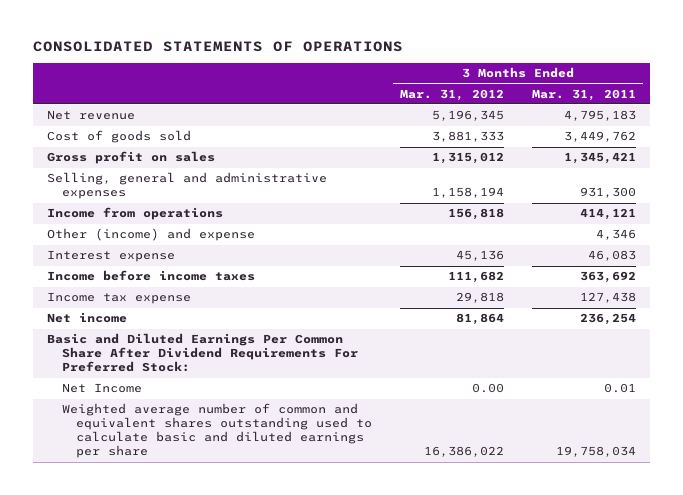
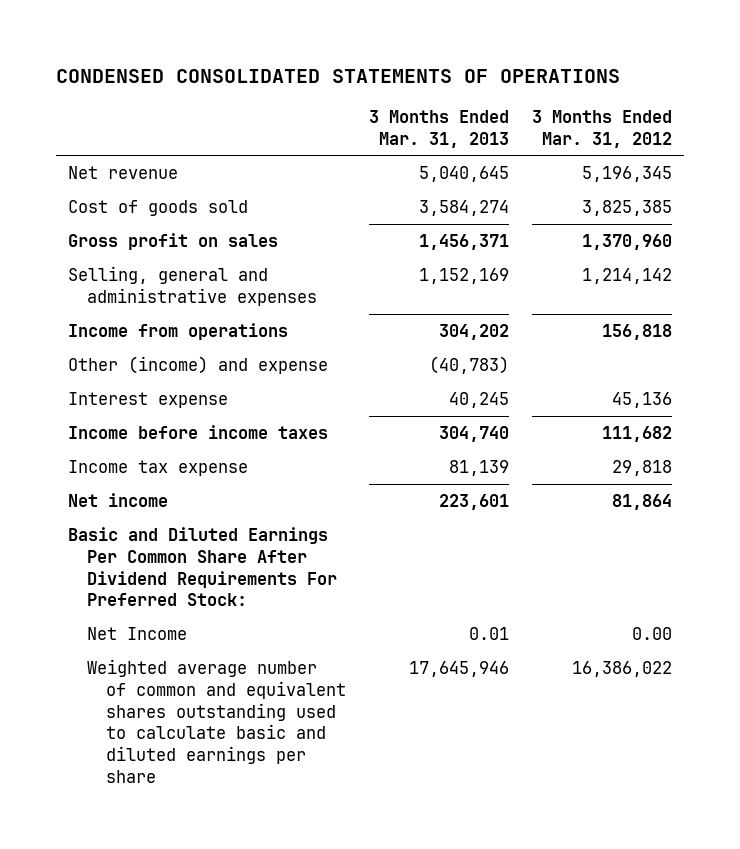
[33,41,404,53] CONSOLIDATED STATEMENTS OF OPERATIONS -> [56,68,621,83] CONDENSED CONSOLIDATED STATEMENTS OF OPERATIONS
[532,88,637,101] Mar. 31, 2011 -> none
none -> [369,110,510,148] 3 Months Ended Mar. 31, 2013
[432,131,505,143] 3,881,333 -> [582,200,673,217] 3,825,385
[432,152,505,165] 1,315,012 -> [582,234,673,251] 1,370,960
[432,187,505,199] 1,158,194 -> [582,268,673,285] 1,214,142

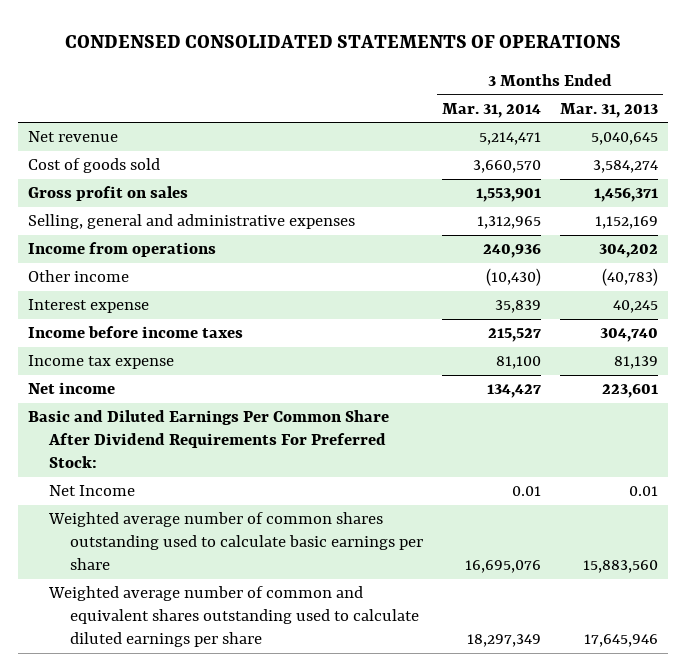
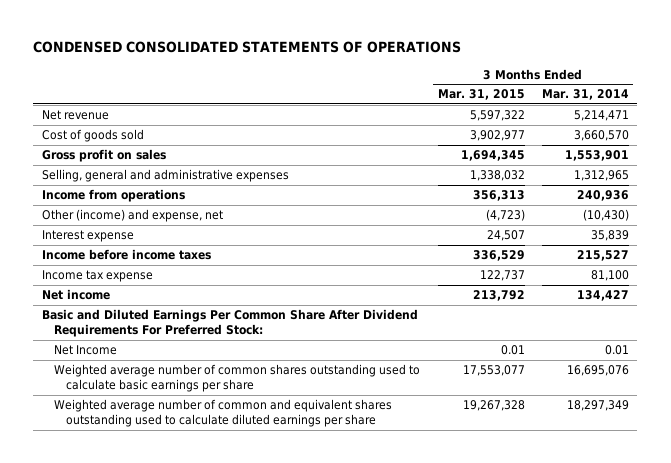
[560,102,659,118] Mar. 31, 2013 -> none
none -> [437,89,525,101] Mar. 31, 2015
[28,270,130,283] Other income -> [42,209,224,223] Other (income) and expense, net

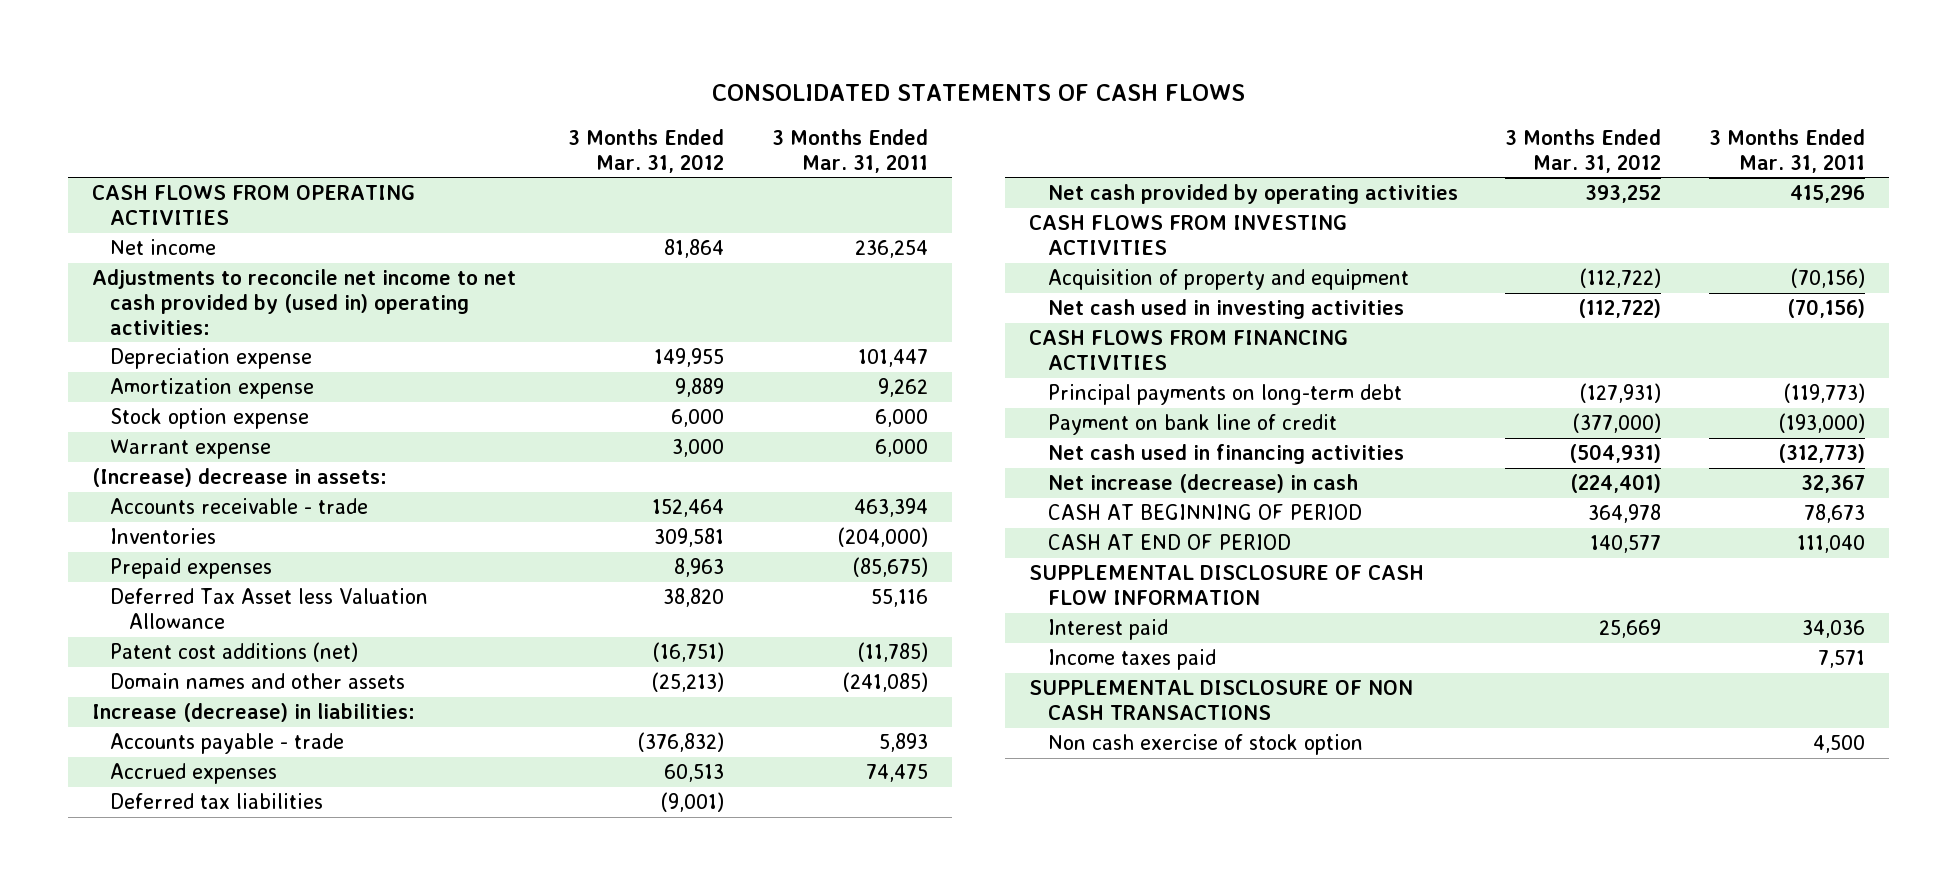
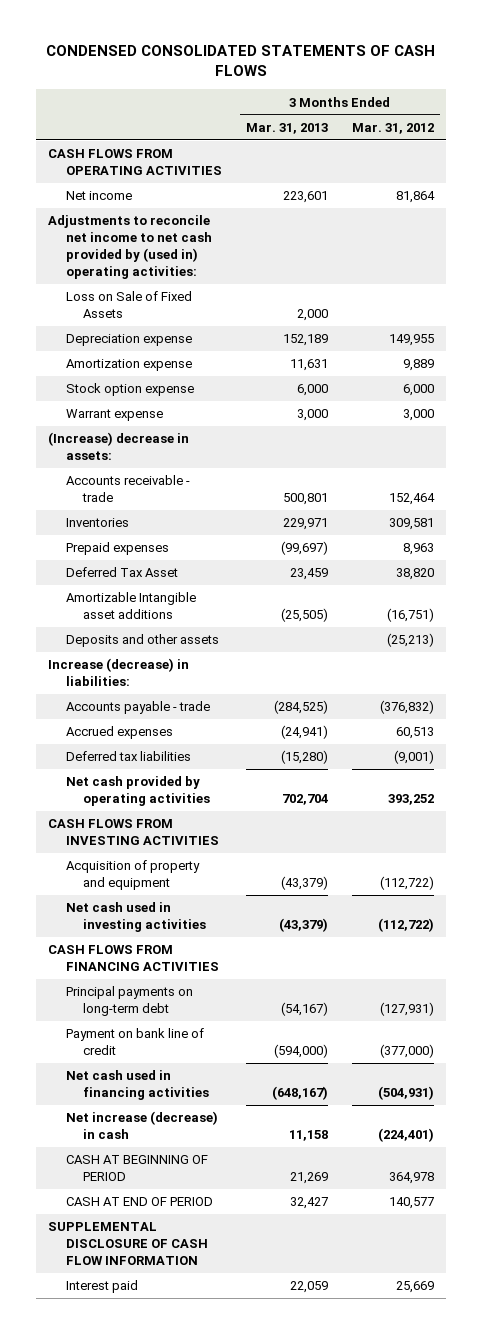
[712,84,1246,102] CONSOLIDATED STATEMENTS OF CASH FLOWS -> [45,44,435,77] CONDENSED CONSOLIDATED STATEMENTS OF CASH FLOWS
[771,128,928,173] 3 Months Ended Mar. 31, 2011 -> none
none -> [245,122,328,134] Mar. 31, 2013
none -> [65,291,192,319] Loss on Sale of Fixed Assets
[110,588,429,629] Deferred Tax Asset less Valuation Allowance -> [65,567,178,578] Deferred Tax Asset
[110,642,359,663] Patent cost additions (net) -> [65,592,196,620] Amortizable Intangible asset additions
[110,673,406,690] Domain names and other assets -> [65,634,219,648] Deposits and other assets
[1047,649,1216,671] Income taxes paid -> none
[1028,680,1413,720] SUPPLEMENTAL DISCLOSURE OF NON CASH TRANSACTIONS -> none
[1047,734,1363,756] Non cash exercise of stock option -> none

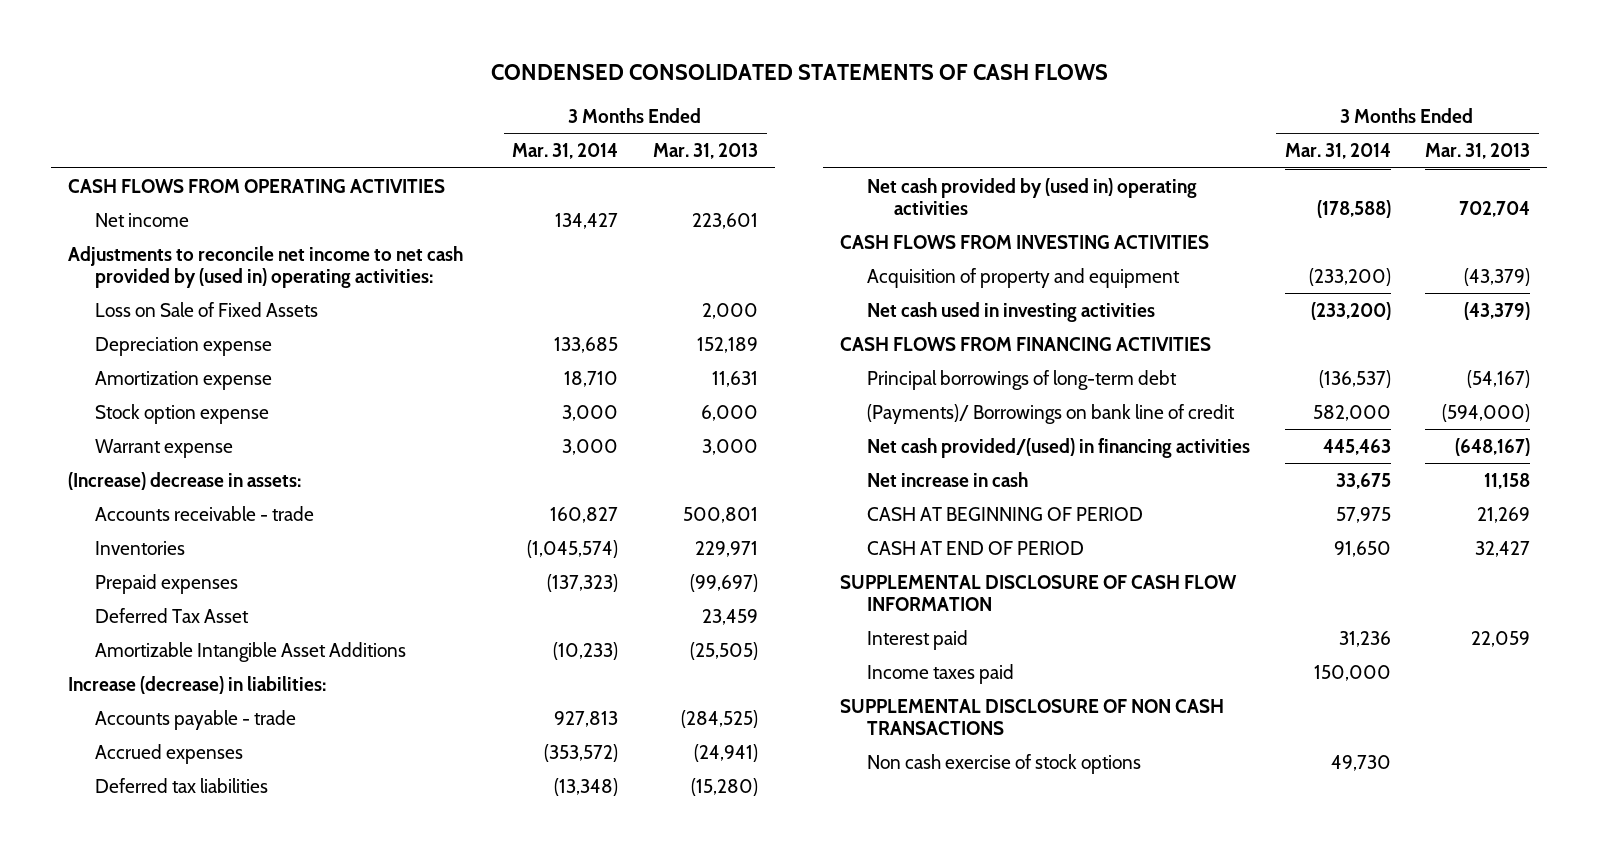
[351,122,434,134] Mar. 31, 2012 -> none
none -> [512,143,619,160] Mar. 31, 2014
[65,634,219,648] Deposits and other assets -> none
[65,592,196,620] Amortizable Intangible asset additions -> [94,641,406,662] Amortizable Intangible Asset Additions
[65,776,211,807] Net cash provided by operating activities -> [867,177,1198,215] Net cash provided by (used in) operating activities
[65,986,193,1017] Principal payments on long-term debt -> [867,369,1178,390] Principal borrowings of long-term debt
[65,1028,204,1056] Payment on bank line of credit -> [867,403,1236,424] (Payments)/ Borrowings on bank line of credit
[65,1070,210,1101] Net cash used in financing activities -> [867,437,1251,458] Net cash provided/(used) in financing activities
[65,1111,218,1140] Net increase (decrease) in cash -> [867,471,1029,487] Net increase in cash
none -> [867,663,1015,684] Income taxes paid
none -> [840,698,1225,735] SUPPLEMENTAL DISCLOSURE OF NON CASH TRANSACTIONS
none -> [867,753,1142,774] Non cash exercise of stock options

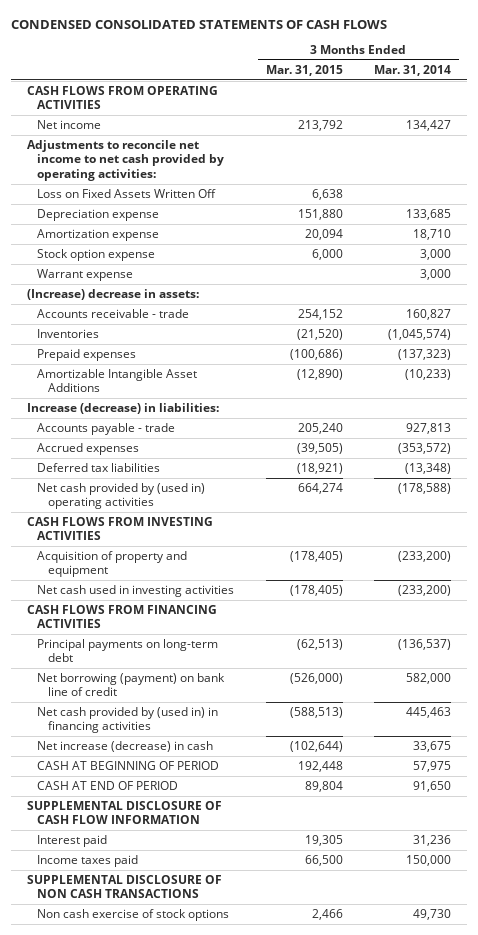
[652,143,758,160] Mar. 31, 2013 -> none
none -> [265,64,343,76] Mar. 31, 2015
[68,245,464,288] Adjustments to reconcile net income to net cash provided by (used in) operating activities: -> [26,139,225,181] Adjustments to reconcile net income to net cash provided by operating activities:
[94,301,318,317] Loss on Sale of Fixed Assets -> [37,188,217,198] Loss on Fixed Assets Written Off
[94,607,249,623] Deferred Tax Asset -> none
[867,369,1178,390] Principal borrowings of long-term debt -> [37,638,219,663] Principal payments on long-term debt
[867,403,1236,424] (Payments)/ Borrowings on bank line of credit -> [37,672,226,697] Net borrowing (payment) on bank line of credit
[867,437,1251,458] Net cash provided/(used) in financing activities -> [37,706,219,734] Net cash provided by (used in) in financing activities
[867,471,1029,487] Net increase in cash -> [37,740,214,752] Net increase (decrease) in cash

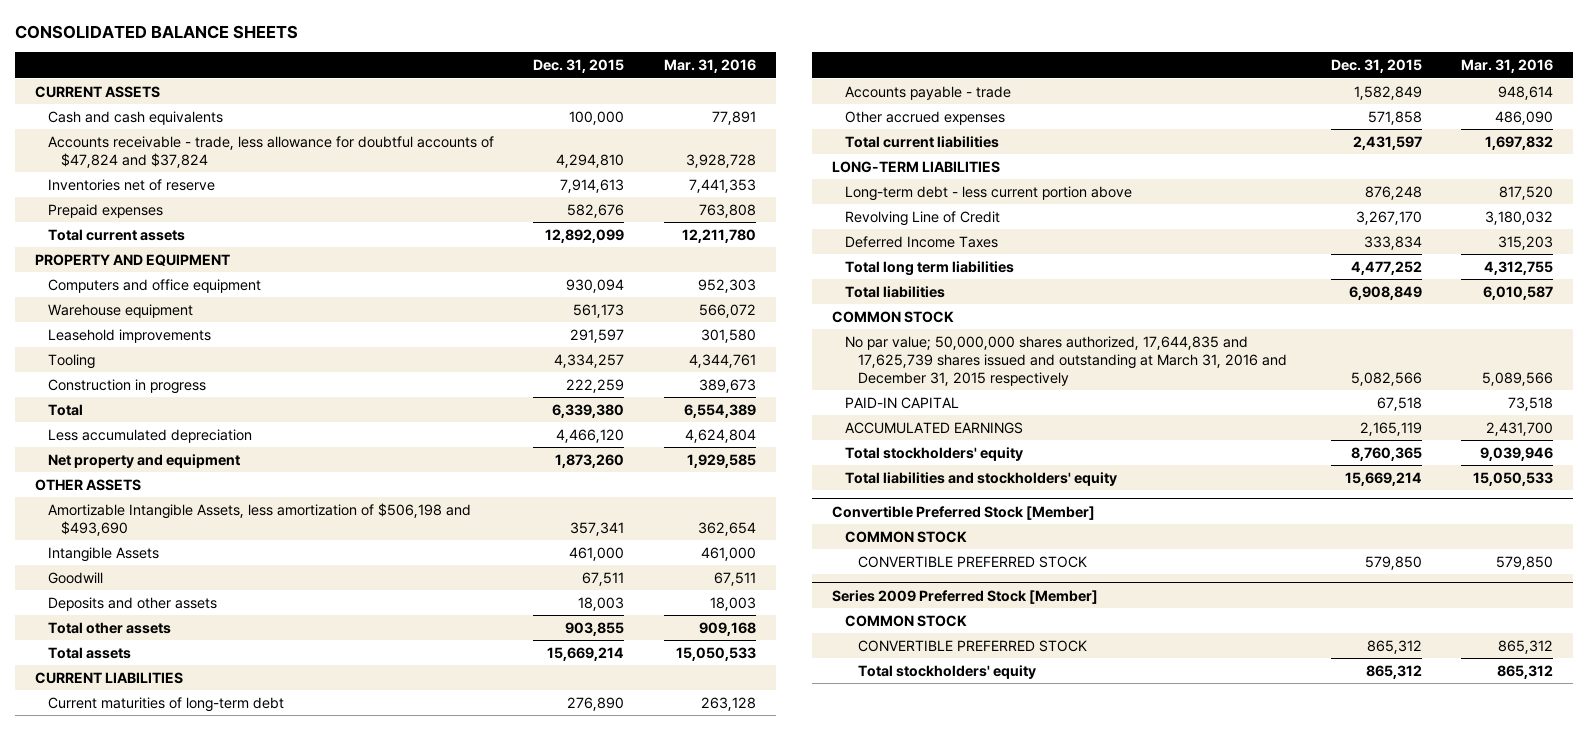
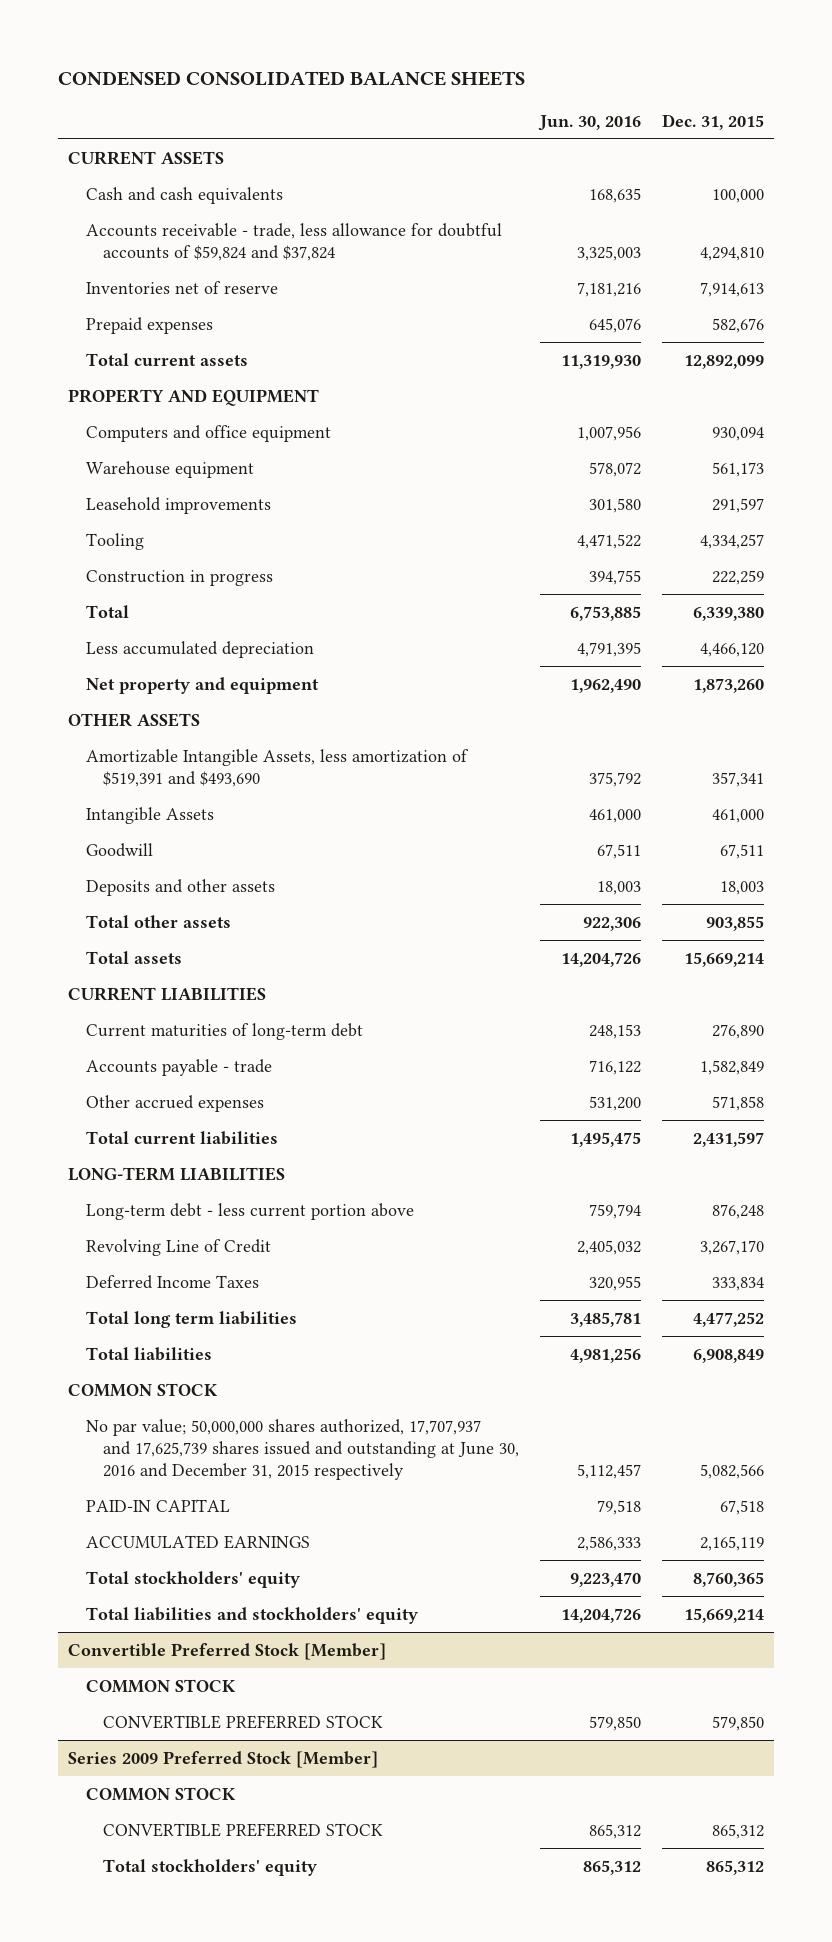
[14,24,298,39] CONSOLIDATED BALANCE SHEETS -> [57,71,525,87] CONDENSED CONSOLIDATED BALANCE SHEETS
[663,59,756,74] Mar. 31, 2016 -> none
none -> [537,114,641,131] Jun. 30, 2016
[47,135,494,168] Accounts receivable - trade, less allowance for doubtful accounts of $47,824 and $37,824 -> [85,222,502,261] Accounts receivable - trade, less allowance for doubtful accounts of $59,824 and $37,824
[47,502,471,536] Amortizable Intangible Assets, less amortization of $506,198 and $493,690 -> [85,748,469,787] Amortizable Intangible Assets, less amortization of $519,391 and $493,690
[845,335,1288,386] No par value; 50,000,000 shares authorized, 17,644,835 and 17,625,739 shares issued and outstanding at March 31, 2016 and December 31, 2015 respectively -> [85,1418,520,1480] No par value; 50,000,000 shares authorized, 17,707,937 and 17,625,739 shares issued and outstanding at June 30, 2016 and December 31, 2015 respectively

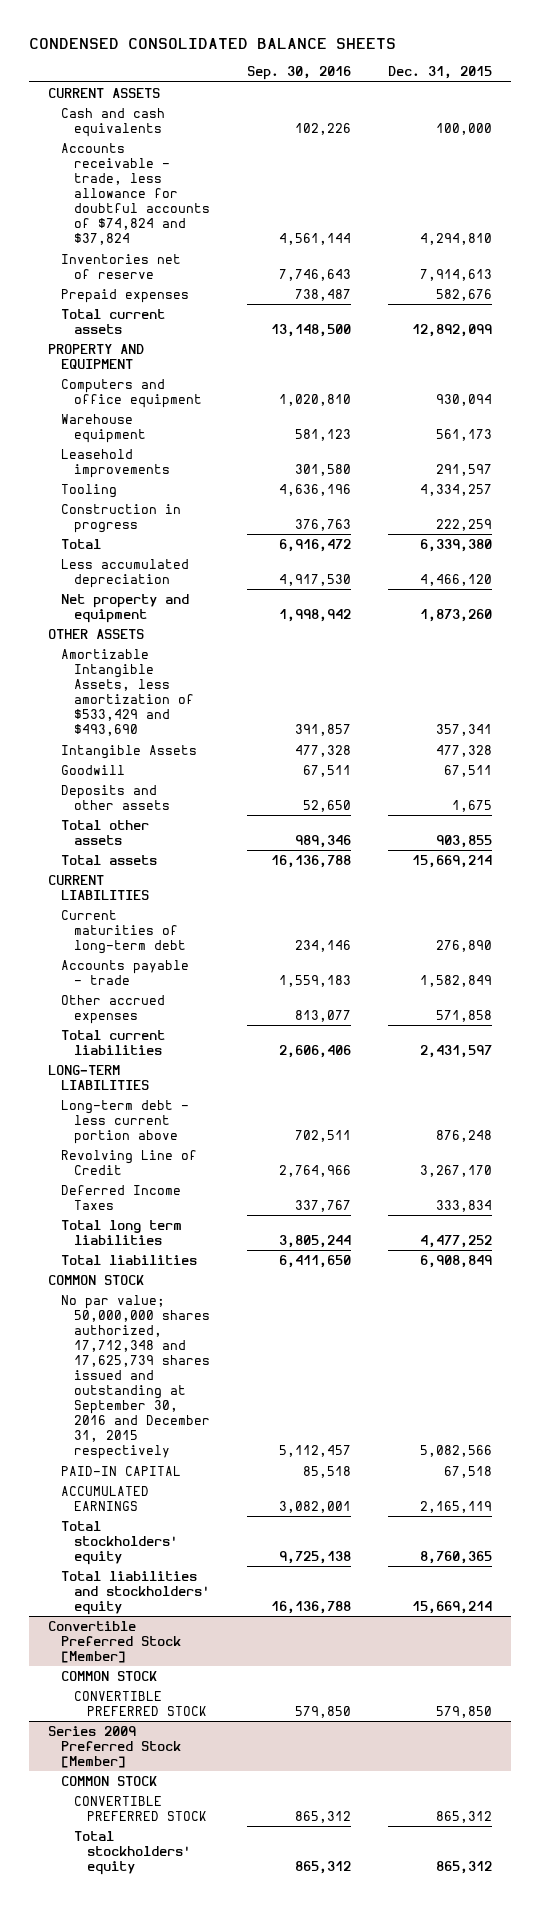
[537,114,641,131] Jun. 30, 2016 -> none
none -> [247,66,352,81] Sep. 30, 2016
[85,222,502,261] Accounts receivable - trade, less allowance for doubtful accounts of $59,824 and $37,824 -> [60,142,210,246] Accounts receivable - trade, less allowance for doubtful accounts of $74,824 and $37,824
[85,748,469,787] Amortizable Intangible Assets, less amortization of $519,391 and $493,690 -> [60,648,194,737] Amortizable Intangible Assets, less amortization of $533,429 and $493,690
[711,808,764,823] 461,000 -> [436,744,493,757] 477,328
[719,880,764,895] 18,003 -> [452,800,493,813] 1,675
[85,1418,520,1480] No par value; 50,000,000 shares authorized, 17,707,937 and 17,625,739 shares issued and outstanding at June 30, 2016 and December 31, 2015 respectively -> [60,1294,210,1460] No par value; 50,000,000 shares authorized, 17,712,348 and 17,625,739 shares issued and outstanding at September 30, 2016 and December 31, 2015 respectively

